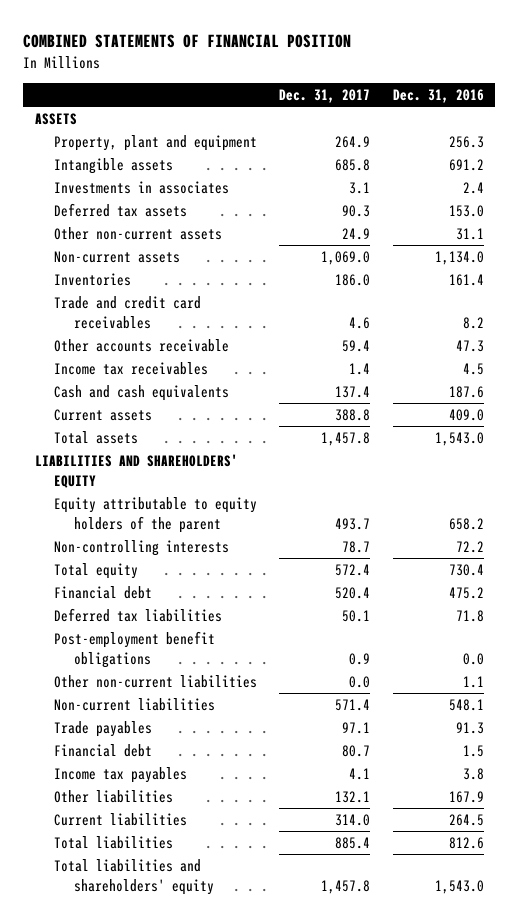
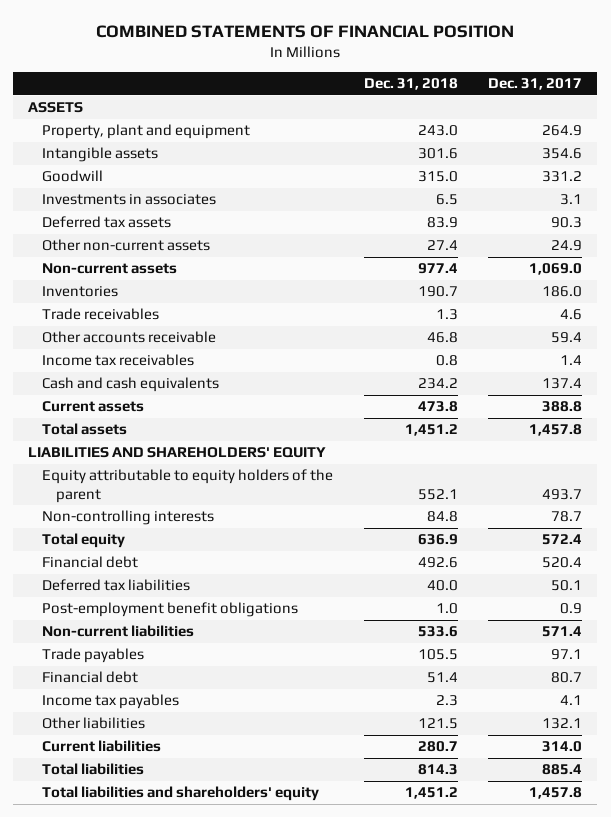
[392,88,484,103] Dec. 31, 2016 -> none
none -> [363,78,458,91] Dec. 31, 2018
[335,159,371,172] 685.8 -> [542,148,583,160] 354.6
none -> [42,170,104,183] Goodwill
[54,296,202,329] Trade and credit card receivables -> [42,308,160,321] Trade receivables
[54,675,258,689] Other non-current liabilities -> none

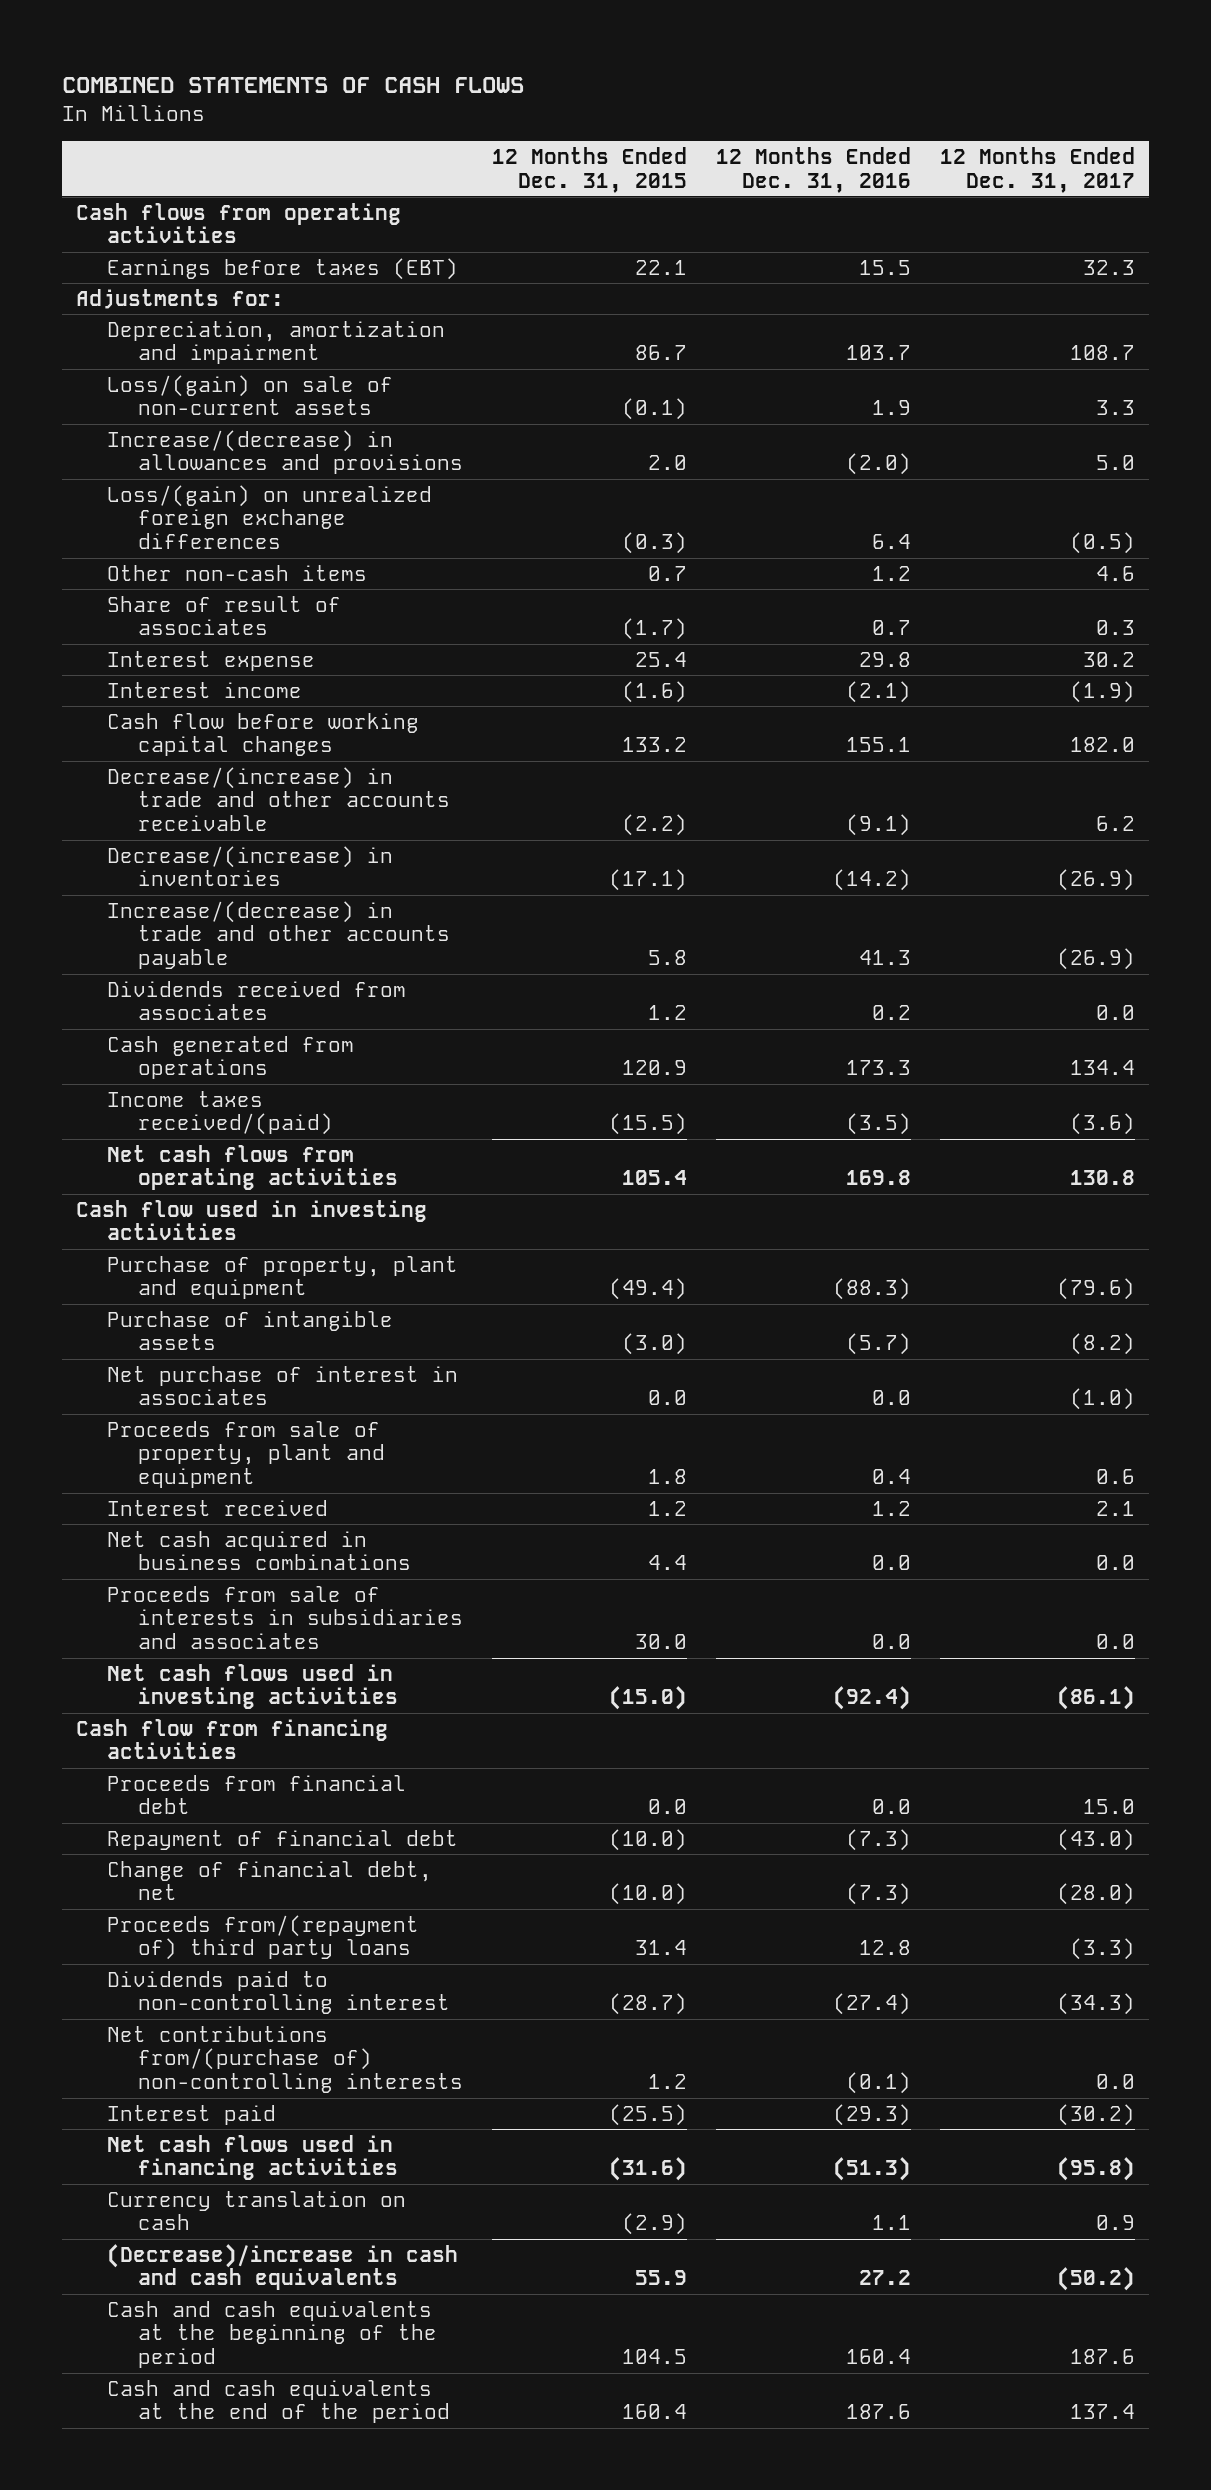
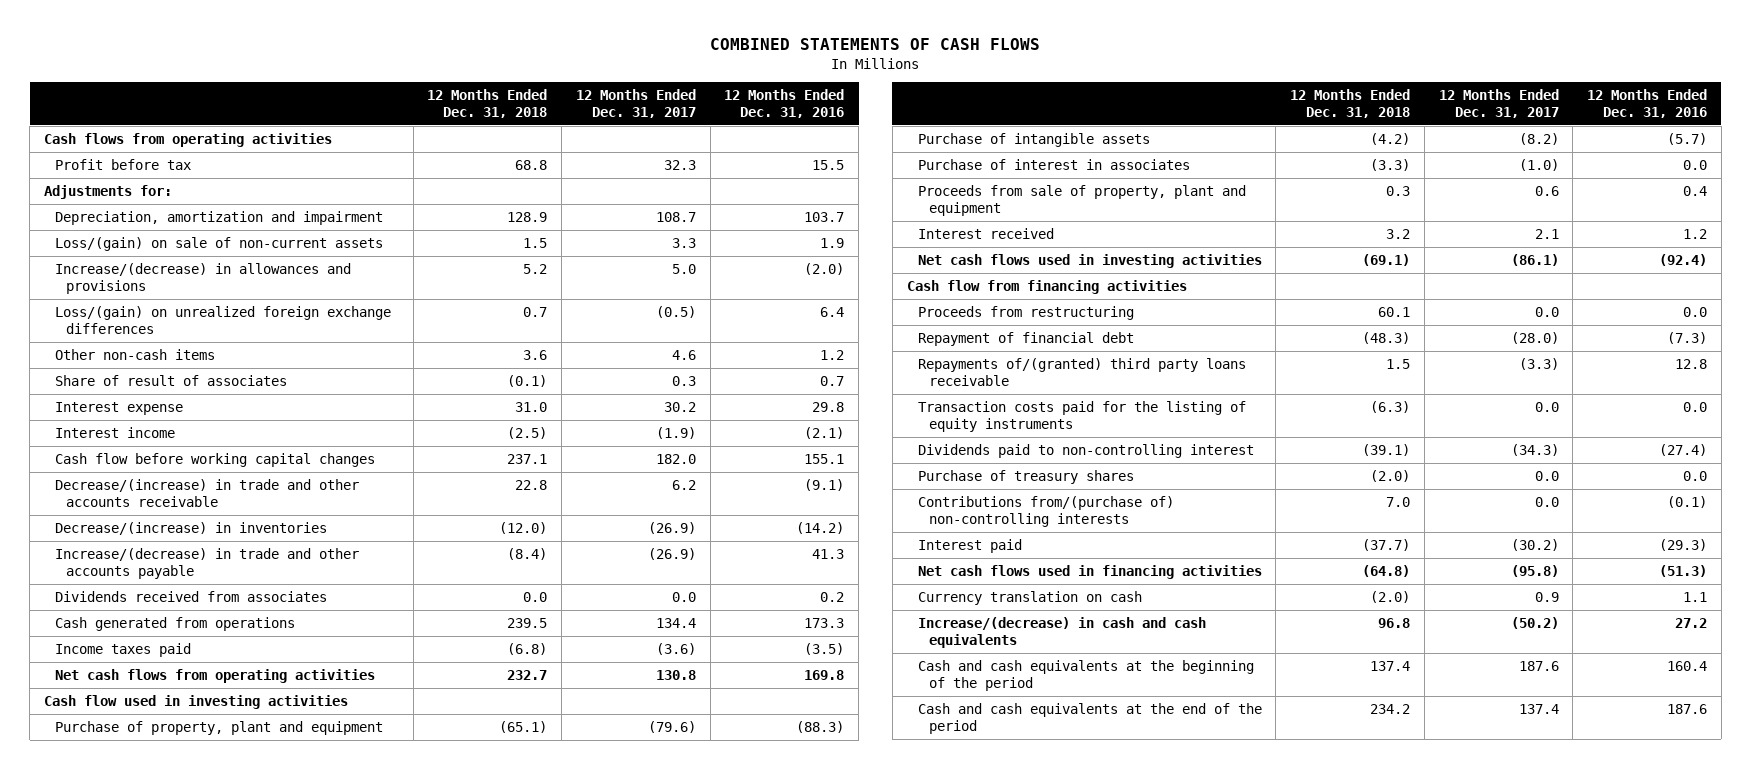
[491,146,687,193] 12 Months Ended Dec. 31, 2015 -> none
none -> [427,88,548,118] 12 Months Ended Dec. 31, 2018
[107,257,459,280] Earnings before taxes (EBT) -> [54,158,191,170] Profit before tax
[107,1090,334,1136] Income taxes received/(paid) -> [54,642,191,657] Income taxes paid
[107,1365,459,1406] Net purchase of interest in associates -> [917,158,1190,170] Purchase of interest in associates
[107,1530,412,1571] Net cash acquired in business combinations -> none
[107,1585,464,1650] Proceeds from sale of interests in subsidiaries and associates -> none
[107,1774,407,1815] Proceeds from financial debt -> none
[107,1860,433,1901] Change of financial debt, net -> none
none -> [917,305,1134,320] Proceeds from restructuring
[1056,1828,1135,1851] (43.0) -> [1510,331,1559,344] (28.0)
[107,1914,420,1961] Proceeds from/(repayment of) third party loans -> [917,357,1246,386] Repayments of/(granted) third party loans receivable
none -> [917,400,1246,432] Transaction costs paid for the listing of equity instruments
none -> [917,469,1134,484] Purchase of treasury shares
[107,2025,464,2094] Net contributions from/(purchase of) non-controlling interests -> [917,495,1174,527] Contributions from/(purchase of) non-controlling interests
[107,2243,459,2291] (Decrease)/increase in cash and cash equivalents -> [917,616,1206,648] Increase/(decrease) in cash and cash equivalents

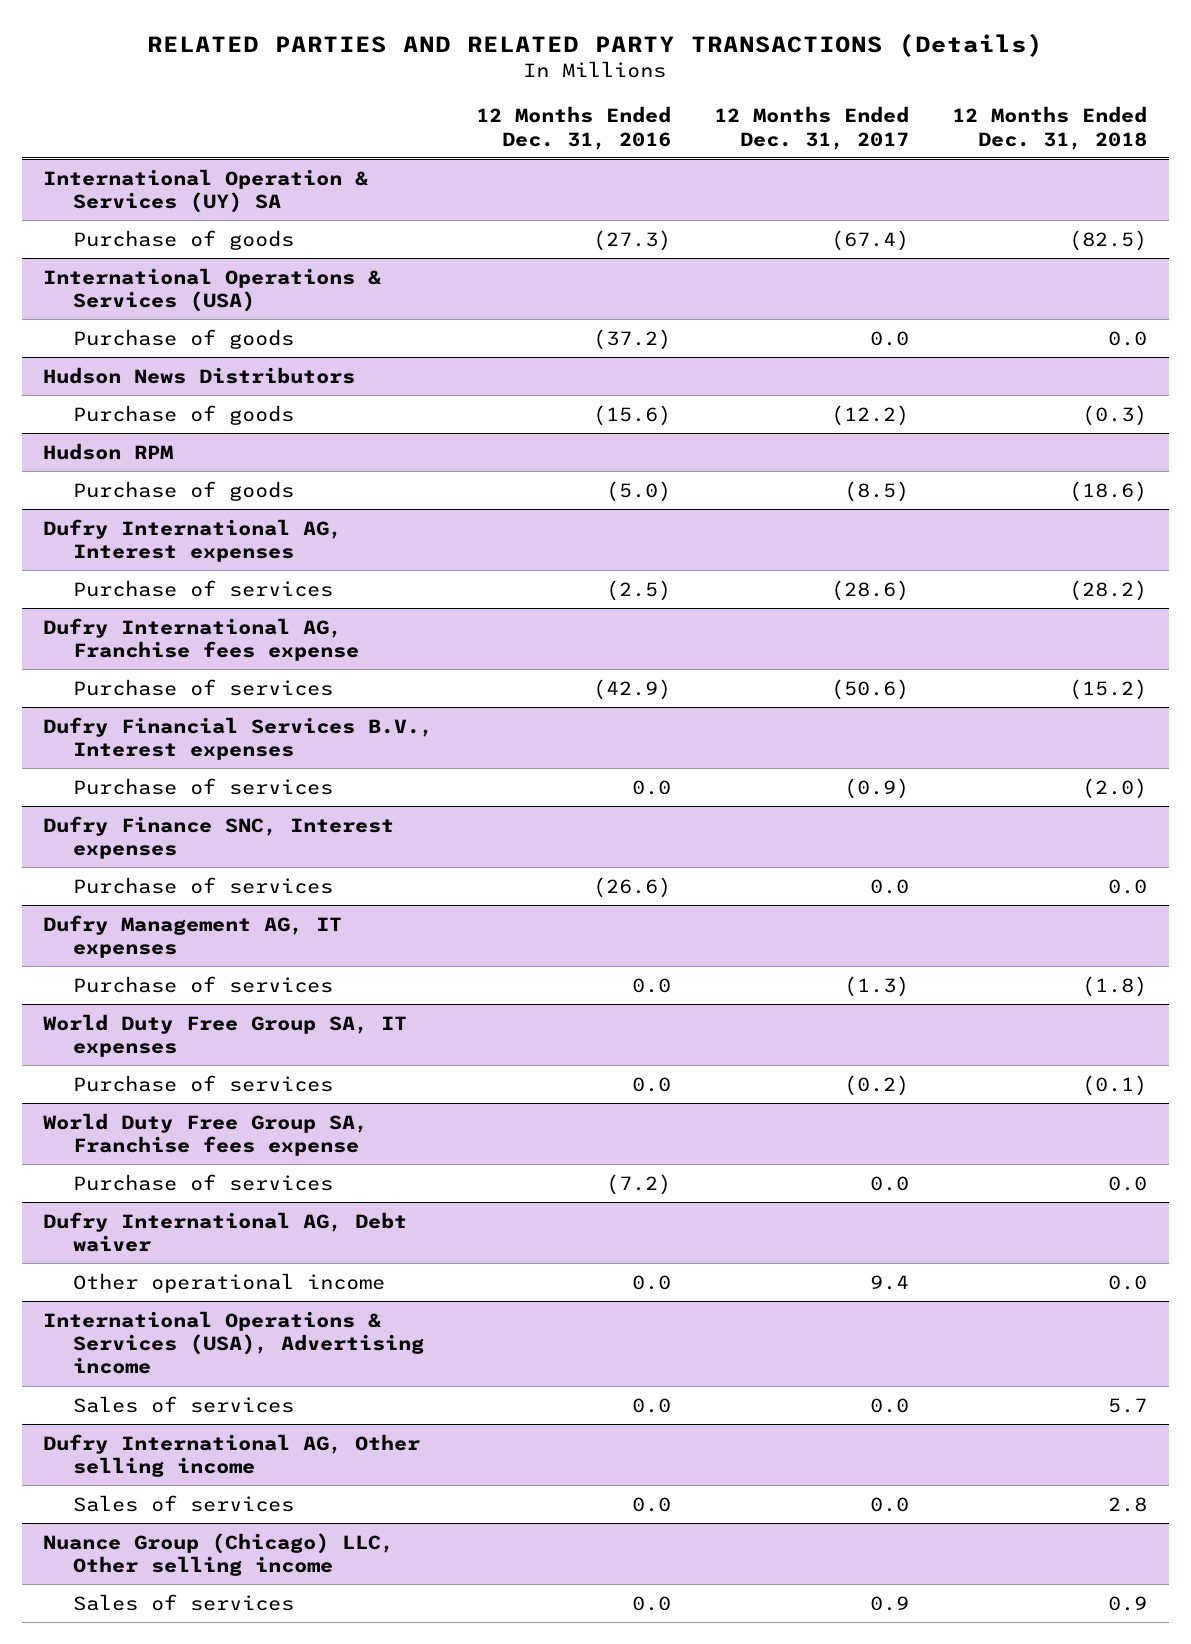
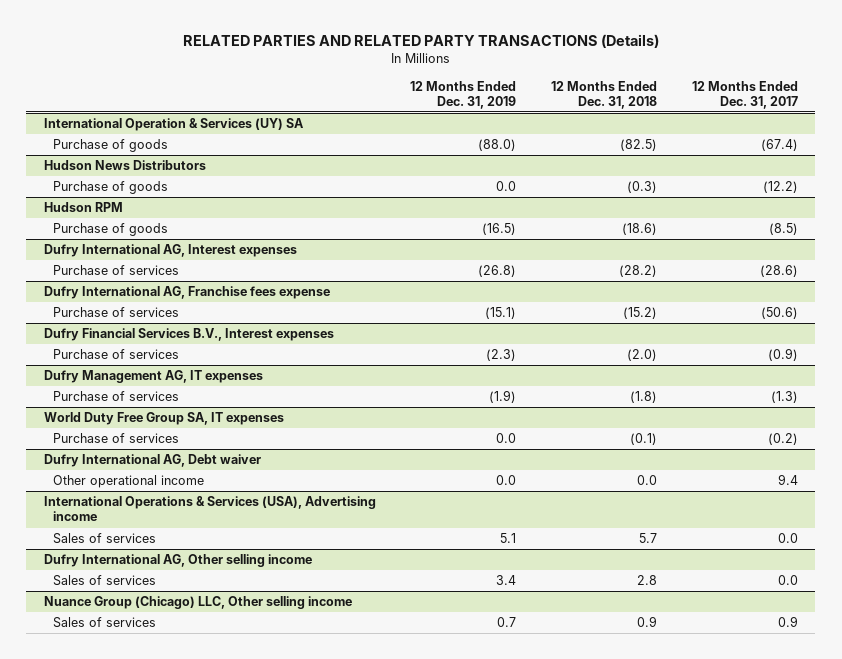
[476,106,672,150] 12 Months Ended Dec. 31, 2016 -> none
none -> [410,80,517,109] 12 Months Ended Dec. 31, 2019
[43,267,382,313] International Operations & Services (USA) -> none
[72,328,294,349] Purchase of goods -> none
[43,815,395,860] Dufry Finance SNC, Interest expenses -> none
[72,876,333,894] Purchase of services -> none
[43,1112,369,1157] World Duty Free Group SA, Franchise fees expense -> none
[72,1173,333,1191] Purchase of services -> none

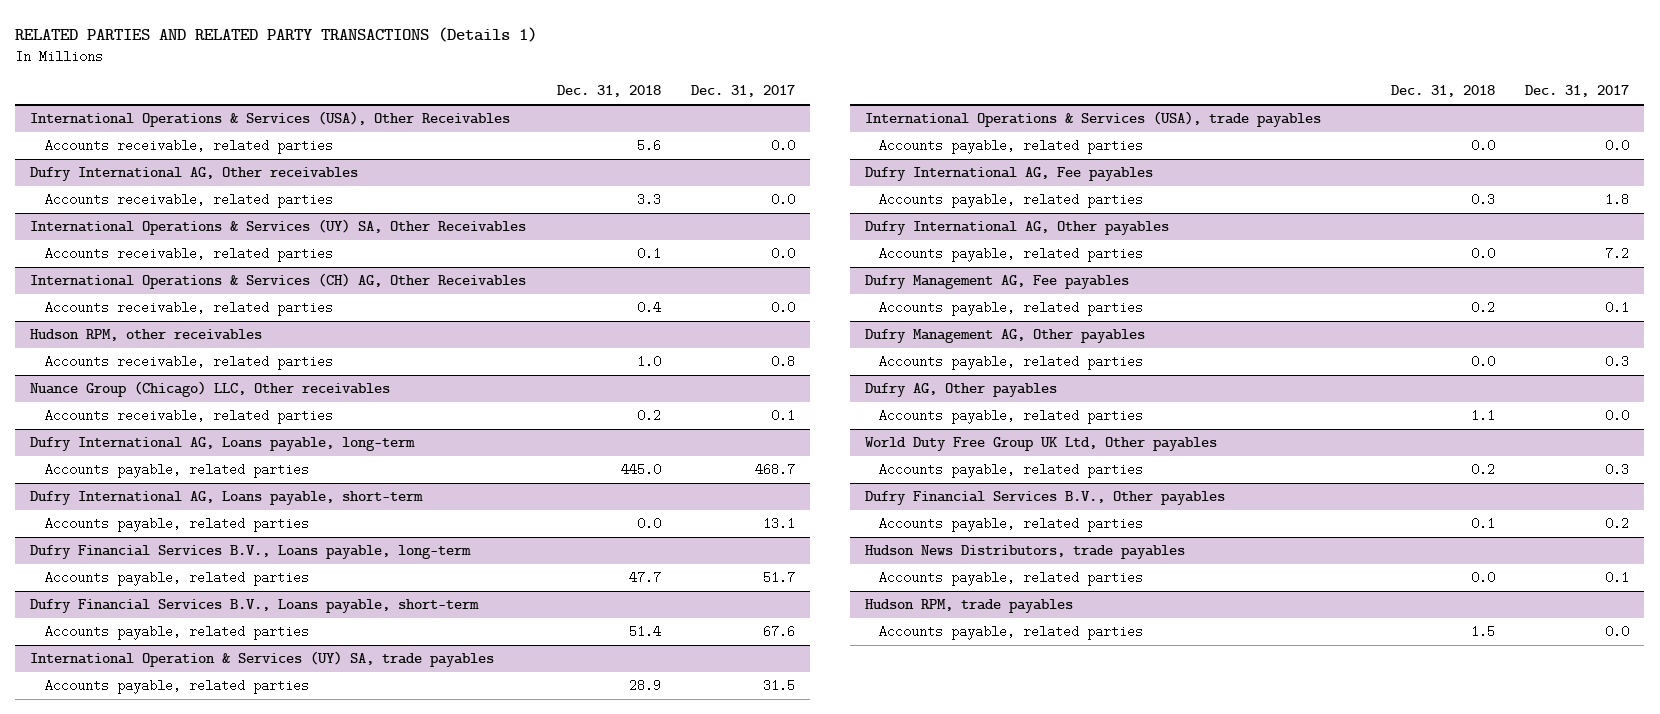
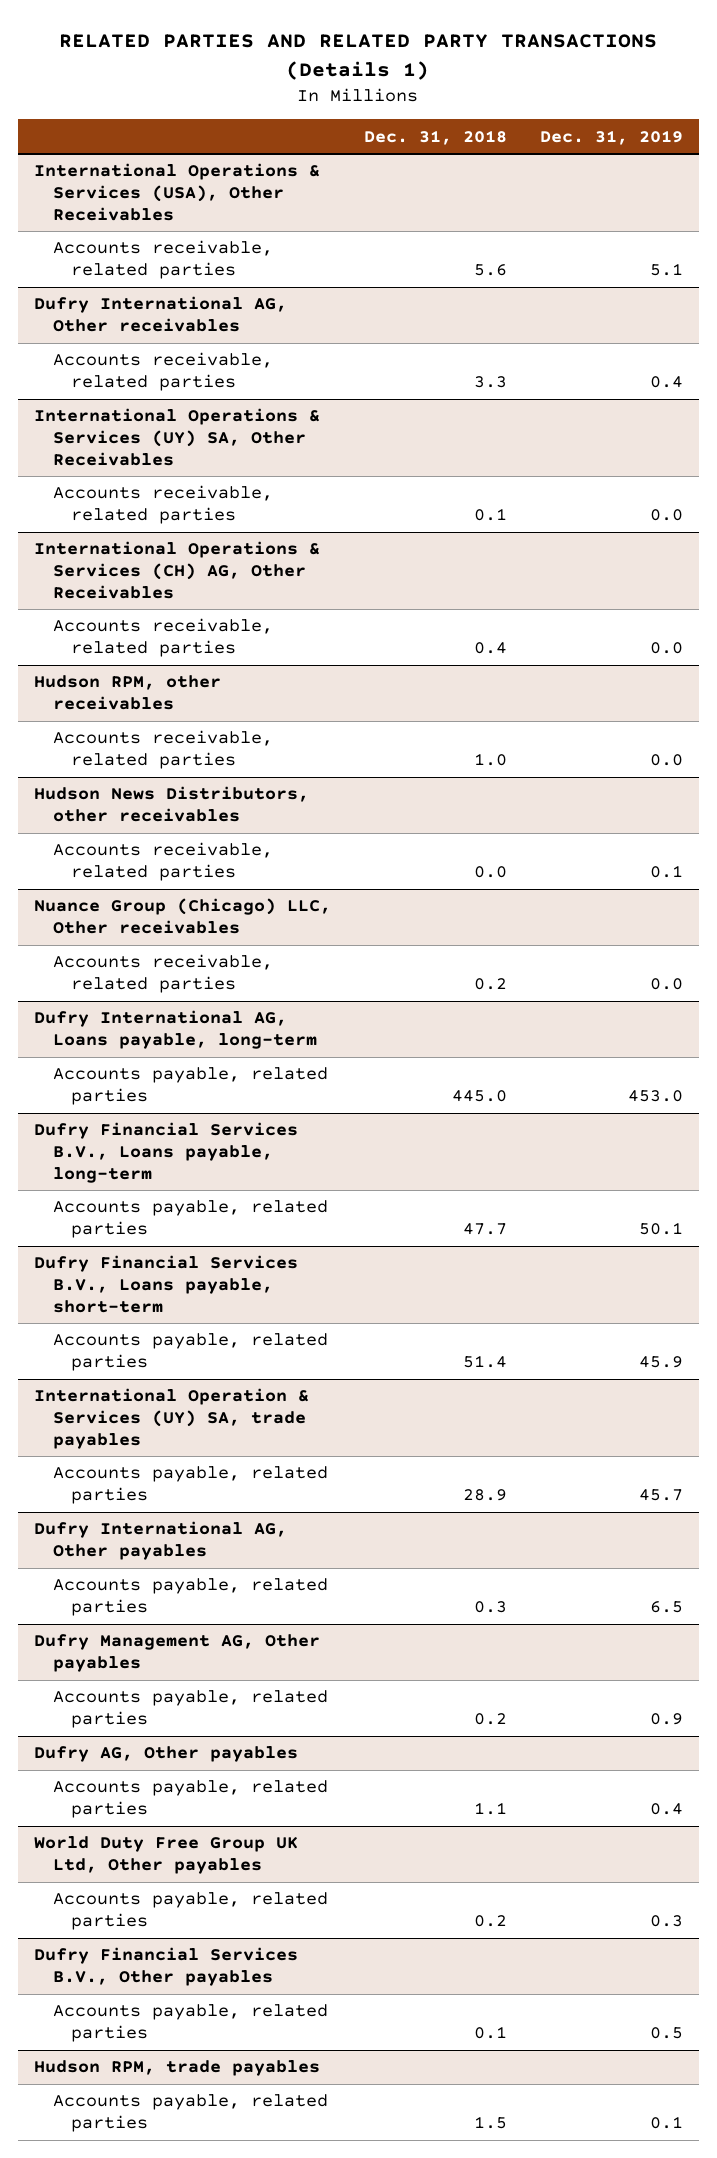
[690,85,795,98] Dec. 31, 2017 -> none
none -> [539,129,683,145] Dec. 31, 2019
none -> [34,786,310,823] Hudson News Distributors, other receivables
none -> [52,842,273,882] Accounts receivable, related parties
[30,491,424,506] Dufry International AG, Loans payable, short-term -> none
[44,517,309,533] Accounts payable, related parties -> none
[864,111,1321,128] International Operations & Services (USA), trade payables -> none
[878,139,1143,155] Accounts payable, related parties -> none
[864,167,1153,182] Dufry International AG, Fee payables -> none
[878,193,1143,209] Accounts payable, related parties -> none
[864,275,1129,290] Dufry Management AG, Fee payables -> none
[878,301,1143,317] Accounts payable, related parties -> none
[1470,247,1495,261] 0.0 -> [473,1601,507,1614] 0.3
[1470,355,1495,369] 0.0 -> [473,1713,507,1726] 0.2
[864,545,1185,560] Hudson News Distributors, trade payables -> none
[878,571,1143,587] Accounts payable, related parties -> none

